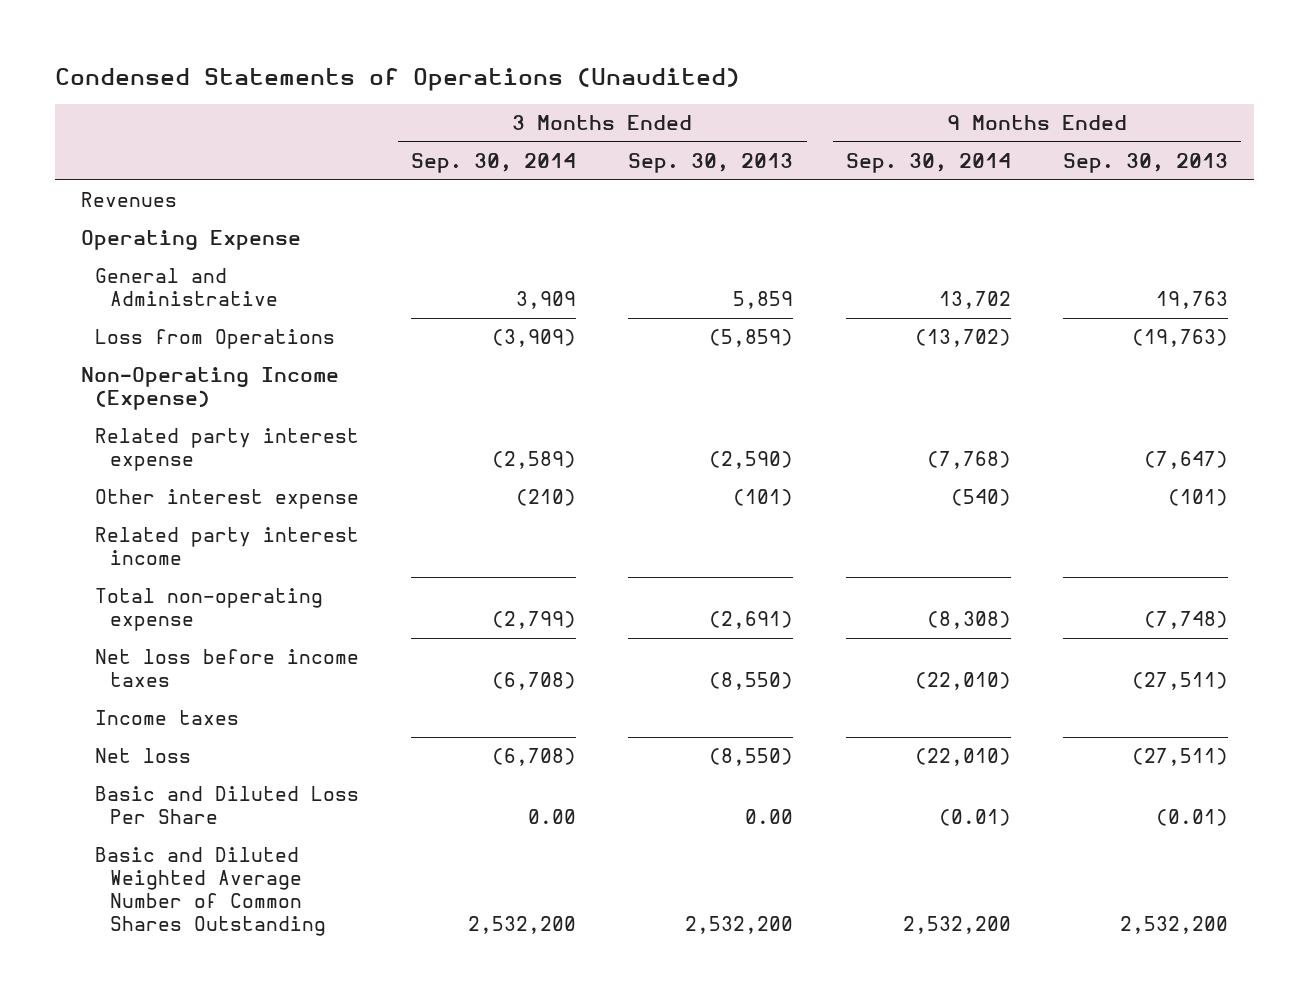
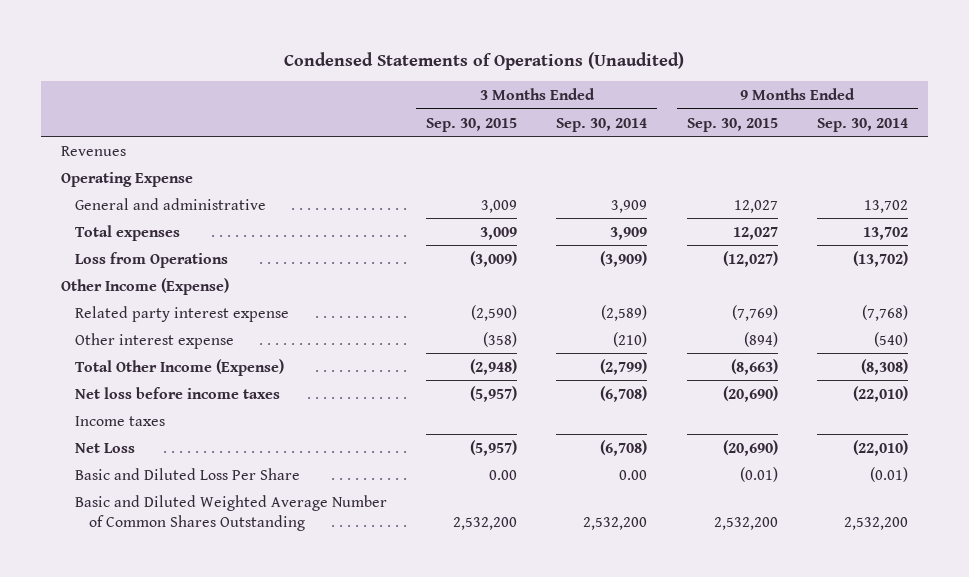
[628,152,794,173] Sep. 30, 2013 -> none
[1062,152,1228,173] Sep. 30, 2013 -> none
none -> [426,117,518,132] Sep. 30, 2015
none -> [686,117,778,132] Sep. 30, 2015
[95,268,278,307] General and Administrative -> [75,197,267,210] General and administrative
none -> [75,224,181,241] Total expenses
[81,367,340,411] Non-Operating Income (Expense) -> [60,277,229,295] Other Income (Expense)
[95,527,360,566] Related party interest income -> none
[95,588,324,632] Total non-operating expense -> [75,358,285,376] Total Other Income (Expense)
[95,748,192,764] Net loss -> [75,442,136,453] Net Loss

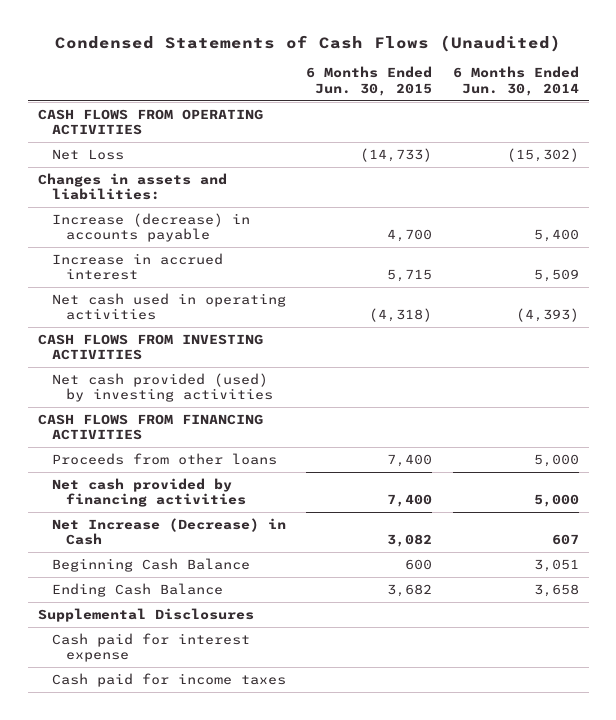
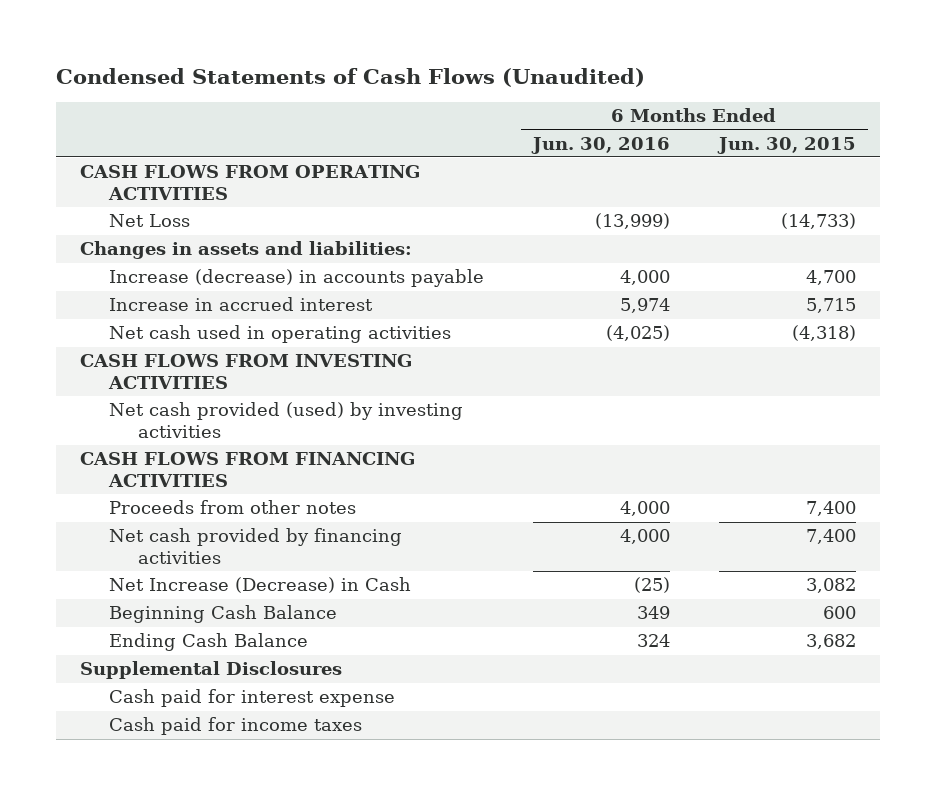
[452,66,579,96] 6 Months Ended Jun. 30, 2014 -> none
none -> [530,136,670,154] Jun. 30, 2016
[52,452,278,465] Proceeds from other loans -> [108,500,356,515] Proceeds from other notes

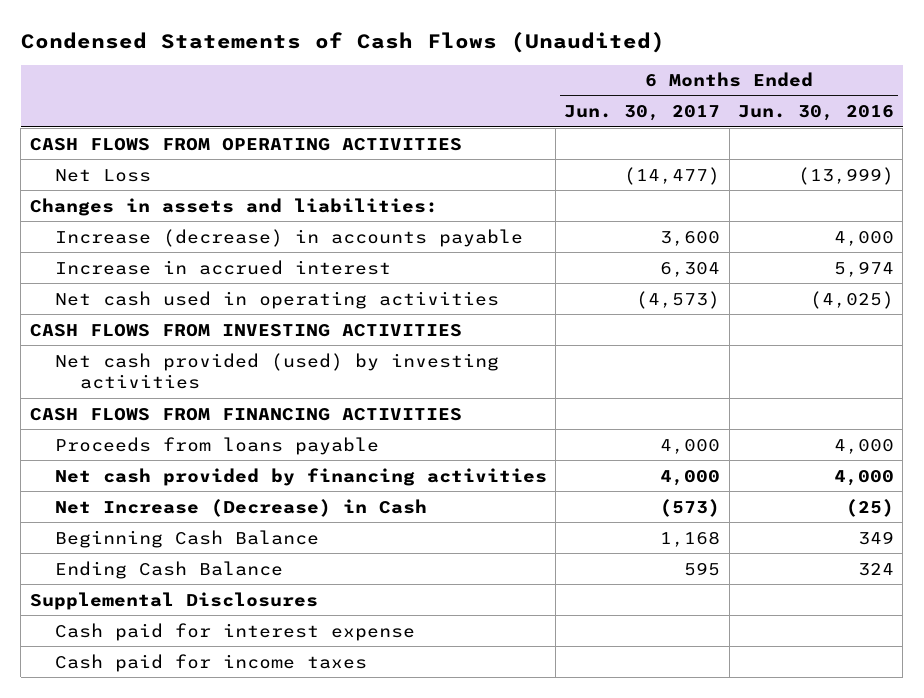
[716,136,856,154] Jun. 30, 2015 -> none
none -> [564,105,721,122] Jun. 30, 2017
[108,500,356,515] Proceeds from other notes -> [54,436,379,455] Proceeds from loans payable

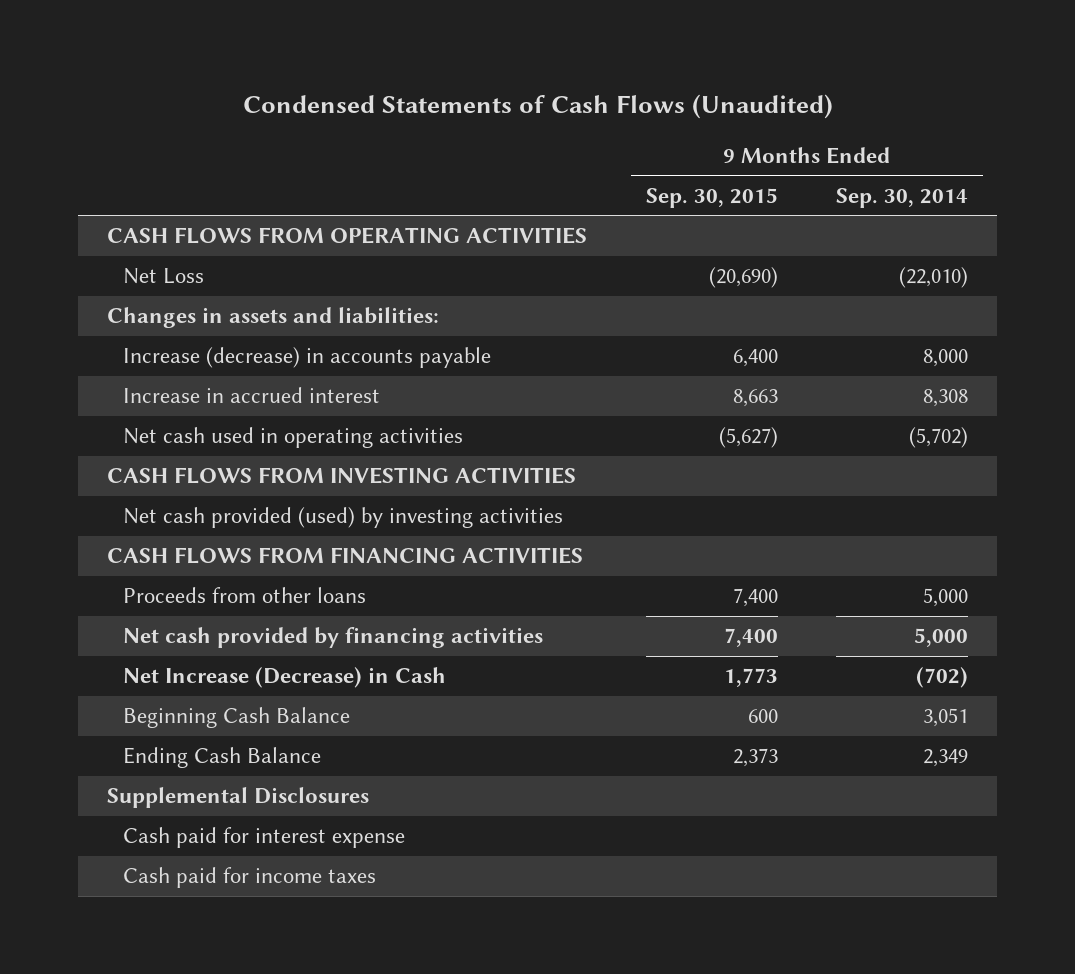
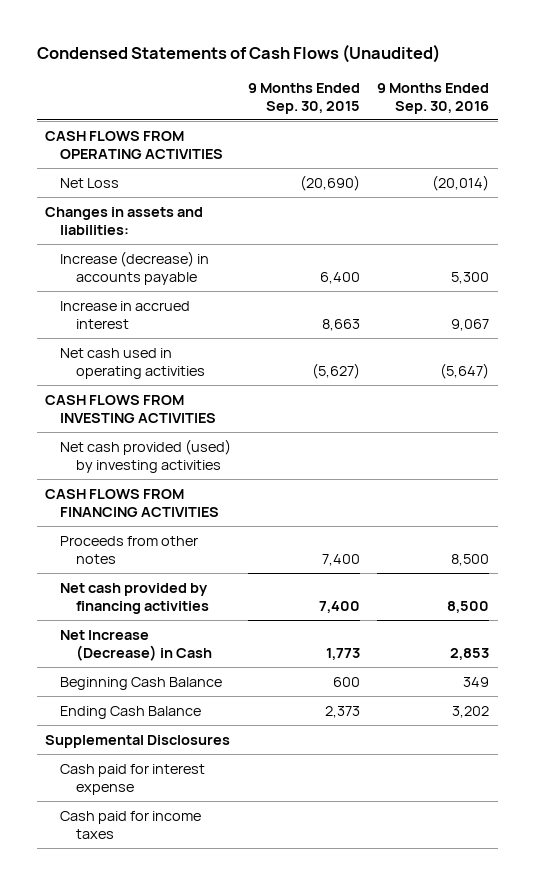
[836,187,969,208] Sep. 30, 2014 -> none
none -> [377,82,490,114] 9 Months Ended Sep. 30, 2016
[123,587,367,604] Proceeds from other loans -> [60,535,199,564] Proceeds from other notes

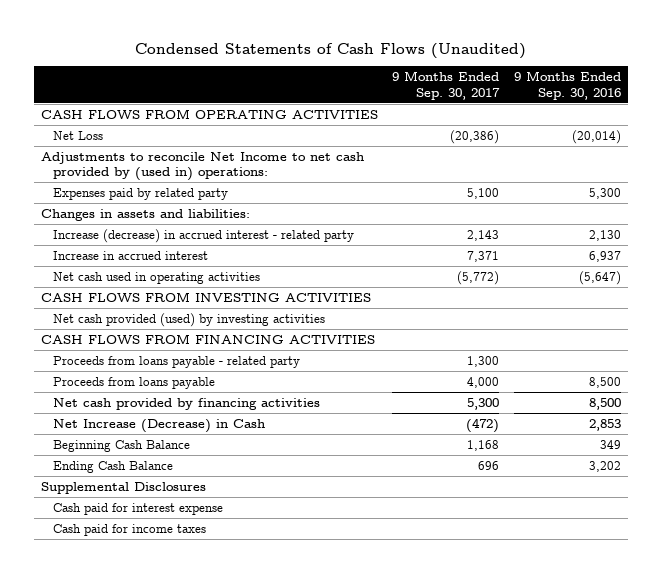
[248,82,361,114] 9 Months Ended Sep. 30, 2015 -> none
none -> [392,71,501,100] 9 Months Ended Sep. 30, 2017
none -> [40,151,364,182] Adjustments to reconcile Net Income to net cash provided by (used in) operations:
none -> [52,187,228,200] Expenses paid by related party
[60,250,210,285] Increase (decrease) in accounts payable -> [52,228,354,243] Increase (decrease) in accrued interest - related party
[451,271,490,284] 5,300 -> [588,229,621,241] 2,130
[451,318,490,331] 9,067 -> [588,250,621,262] 6,937
none -> [52,355,300,368] Proceeds from loans payable - related party
[60,535,199,564] Proceeds from other notes -> [52,376,215,389] Proceeds from loans payable

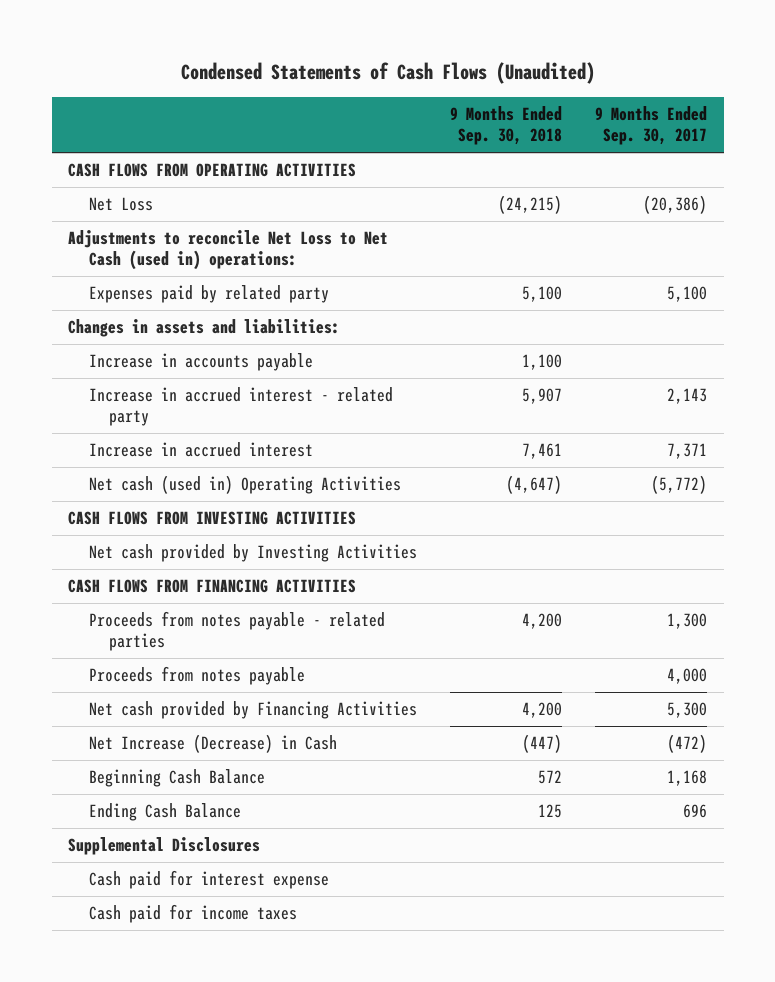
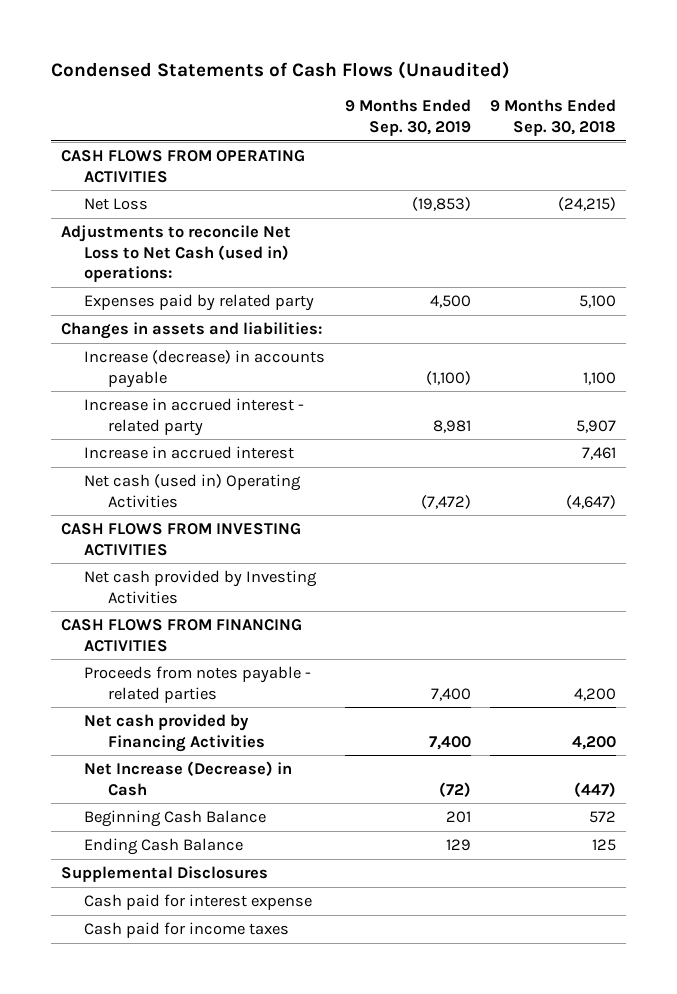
[594,106,707,146] 9 Months Ended Sep. 30, 2017 -> none
none -> [344,99,471,137] 9 Months Ended Sep. 30, 2019
[88,353,313,372] Increase in accounts payable -> [84,349,326,388] Increase (decrease) in accounts payable
[88,666,305,686] Proceeds from notes payable -> none

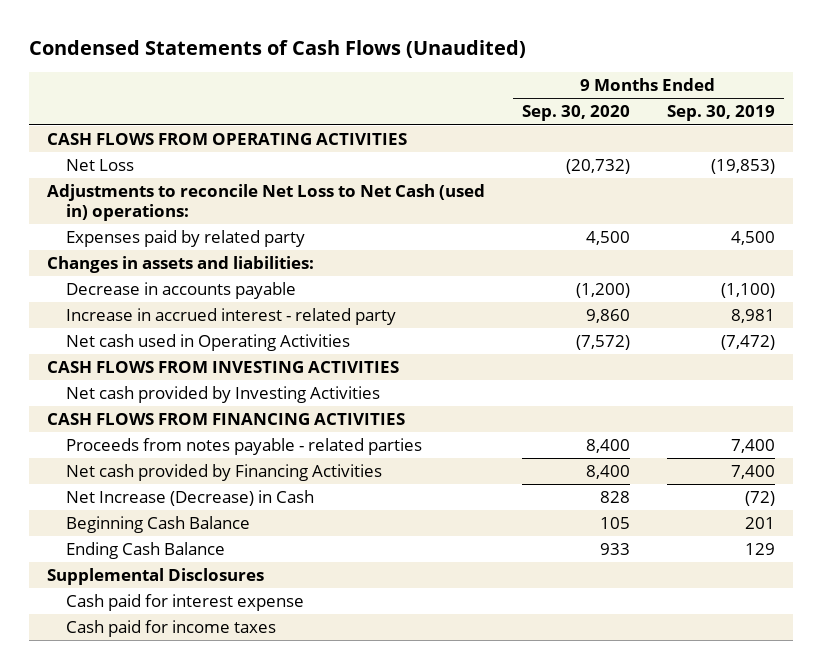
[490,99,617,137] 9 Months Ended Sep. 30, 2018 -> none
none -> [521,105,630,122] Sep. 30, 2020
[84,349,326,388] Increase (decrease) in accounts payable -> [66,282,297,300] Decrease in accounts payable
[84,445,295,459] Increase in accrued interest -> none
[84,473,302,508] Net cash (used in) Operating Activities -> [66,334,351,352] Net cash used in Operating Activities

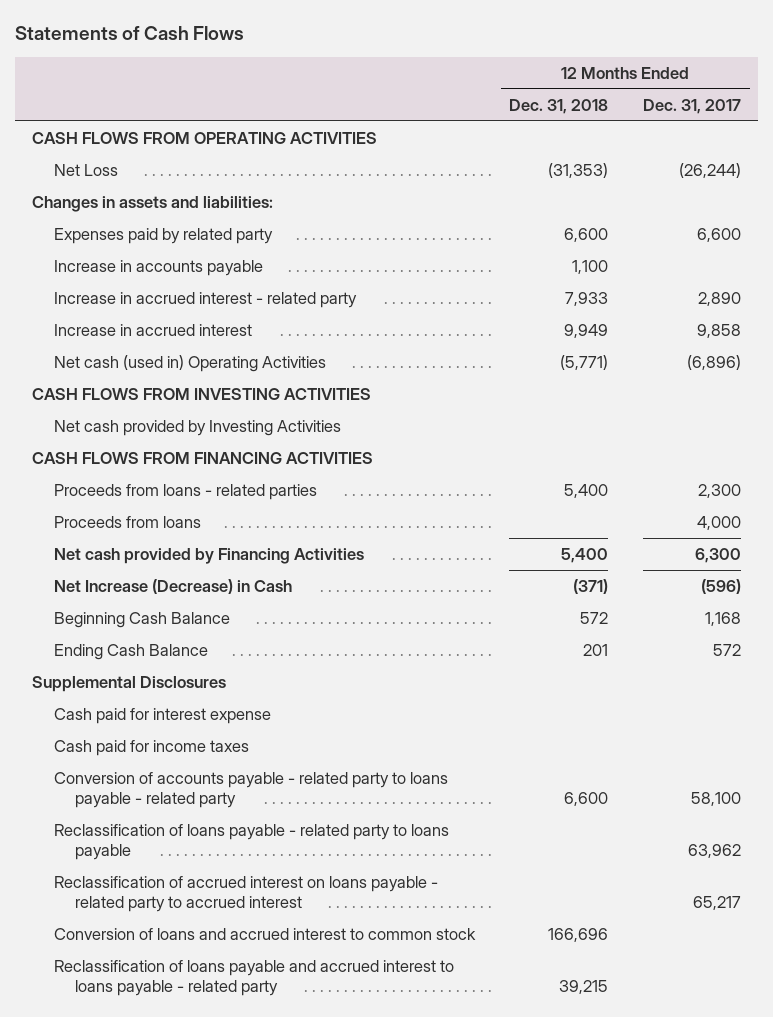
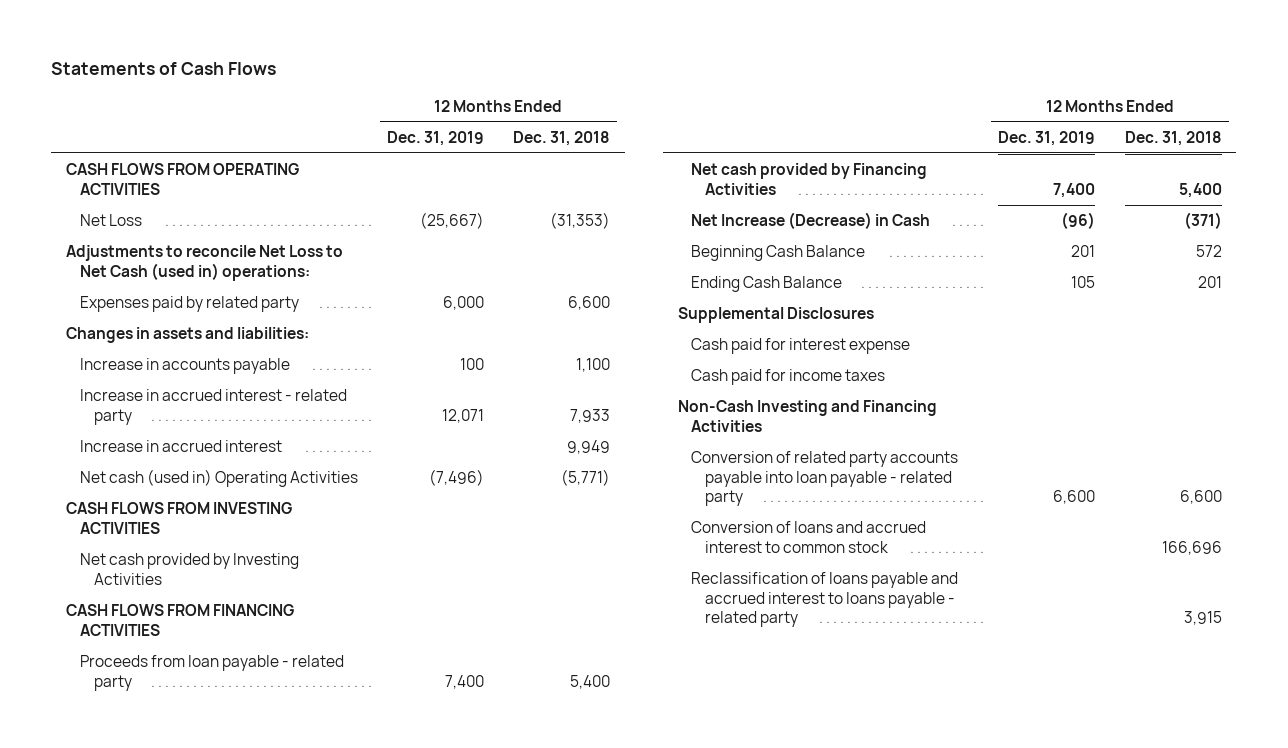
[643,98,742,114] Dec. 31, 2017 -> none
none -> [386,131,484,147] Dec. 31, 2019
none -> [66,245,344,281] Adjustments to reconcile Net Loss to Net Cash (used in) operations:
[32,195,274,212] Changes in assets and liabilities: -> [66,327,310,344] Changes in assets and liabilities:
[53,515,201,528] Proceeds from loans -> none
[53,483,317,500] Proceeds from loans - related parties -> [79,655,344,691] Proceeds from loan payable - related party
[53,823,449,860] Reclassification of loans payable - related party to loans payable -> none
[53,875,438,912] Reclassification of accrued interest on loans payable - related party to accrued interest -> none
none -> [677,400,937,432] Non-Cash Investing and Financing Activities
[53,771,448,808] Conversion of accounts payable - related party to loans payable - related party -> [691,451,959,506] Conversion of related party accounts payable into loan payable - related party
[559,979,609,994] 39,215 -> [1183,610,1222,625] 3,915

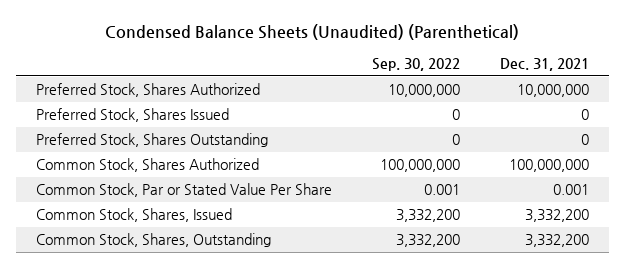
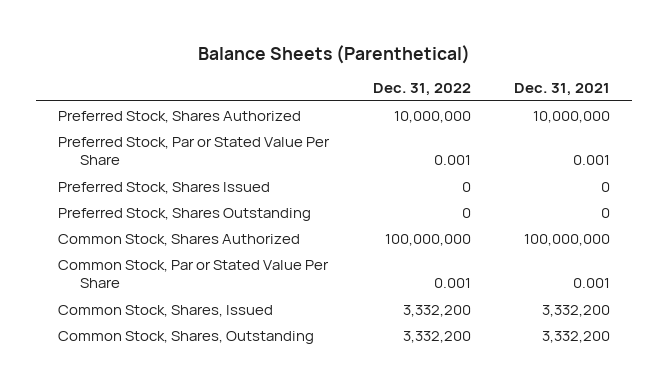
[105,24,520,41] Condensed Balance Sheets (Unaudited) (Parenthetical) -> [198,44,471,64] Balance Sheets (Parenthetical)
[371,58,460,72] Sep. 30, 2022 -> none
none -> [372,83,471,97] Dec. 31, 2022
none -> [58,136,331,165] Preferred Stock, Par or Stated Value Per Share

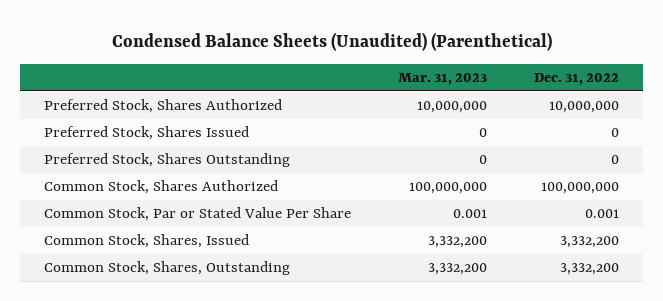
[198,44,471,64] Balance Sheets (Parenthetical) -> [111,31,552,51] Condensed Balance Sheets (Unaudited) (Parenthetical)
[514,83,611,97] Dec. 31, 2021 -> none
none -> [398,73,488,86] Mar. 31, 2023
[58,136,331,165] Preferred Stock, Par or Stated Value Per Share -> none

